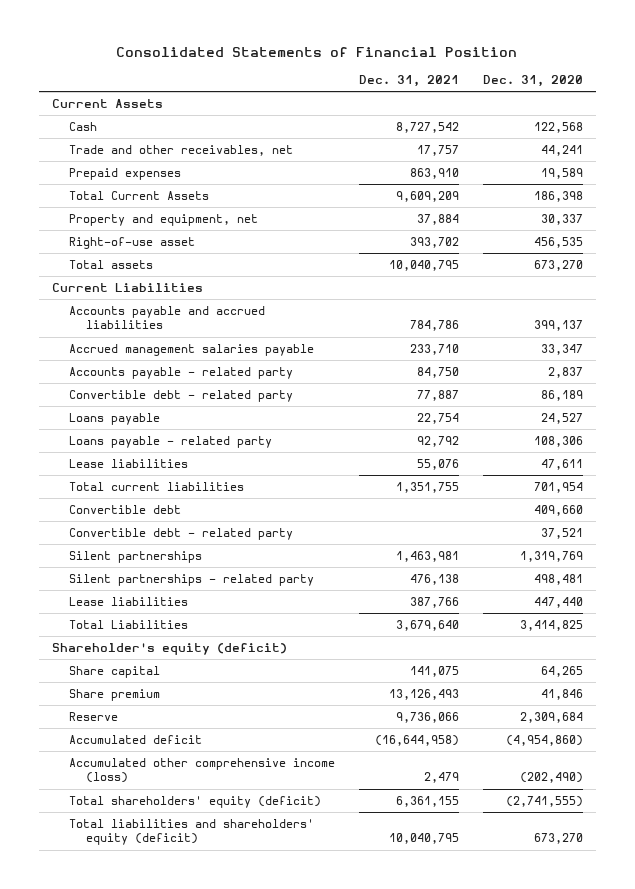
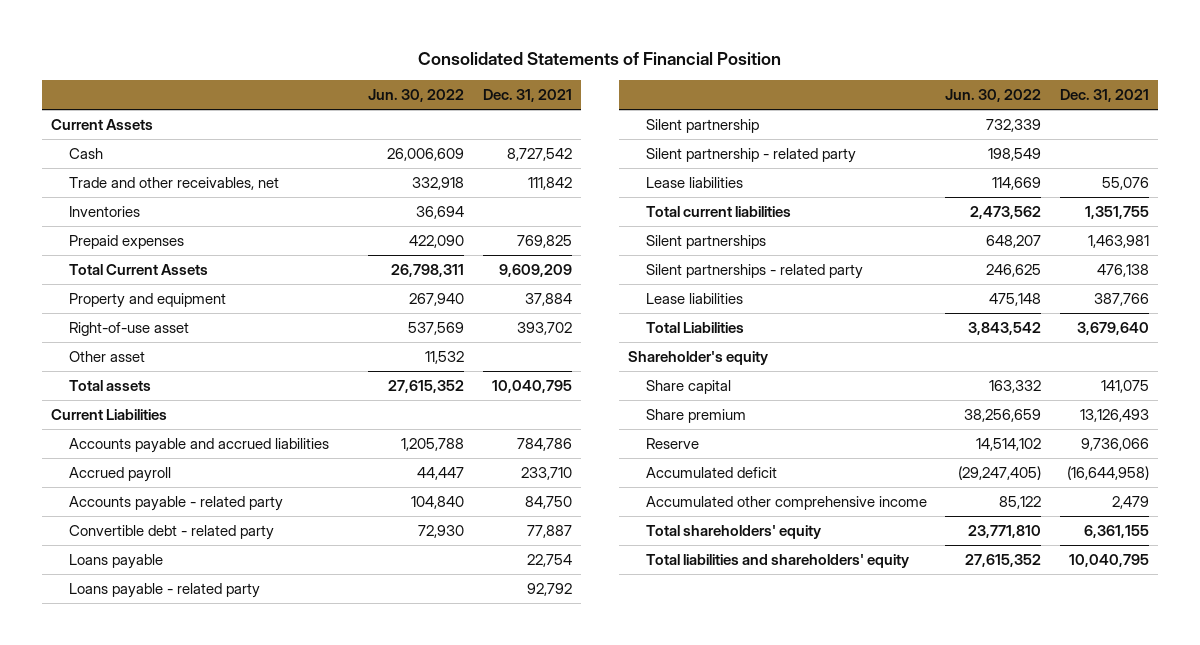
[483,75,584,88] Dec. 31, 2020 -> none
none -> [368,89,465,103] Jun. 30, 2022
[417,144,460,156] 17,757 -> [527,177,572,191] 111,842
none -> [68,206,140,218] Inventories
[410,167,460,179] 863,910 -> [516,235,572,249] 769,825
[68,213,258,226] Property and equipment, net -> [68,293,226,309] Property and equipment
none -> [68,351,145,363] Other asset
[68,343,314,356] Accrued management salaries payable -> [68,467,171,483] Accrued payroll
none -> [645,119,759,134] Silent partnership
none -> [645,148,856,164] Silent partnership - related party
[68,504,181,514] Convertible debt -> none
[68,527,293,540] Convertible debt - related party -> none
[51,642,287,655] Shareholder's equity (deficit) -> [627,351,768,366] Shareholder's equity
[68,757,335,784] Accumulated other comprehensive income (loss) -> [645,496,927,511] Accumulated other comprehensive income
[68,795,321,808] Total shareholders' equity (deficit) -> [645,525,821,540] Total shareholders' equity
[68,818,314,846] Total liabilities and shareholders' equity (deficit) -> [645,554,909,569] Total liabilities and shareholders' equity

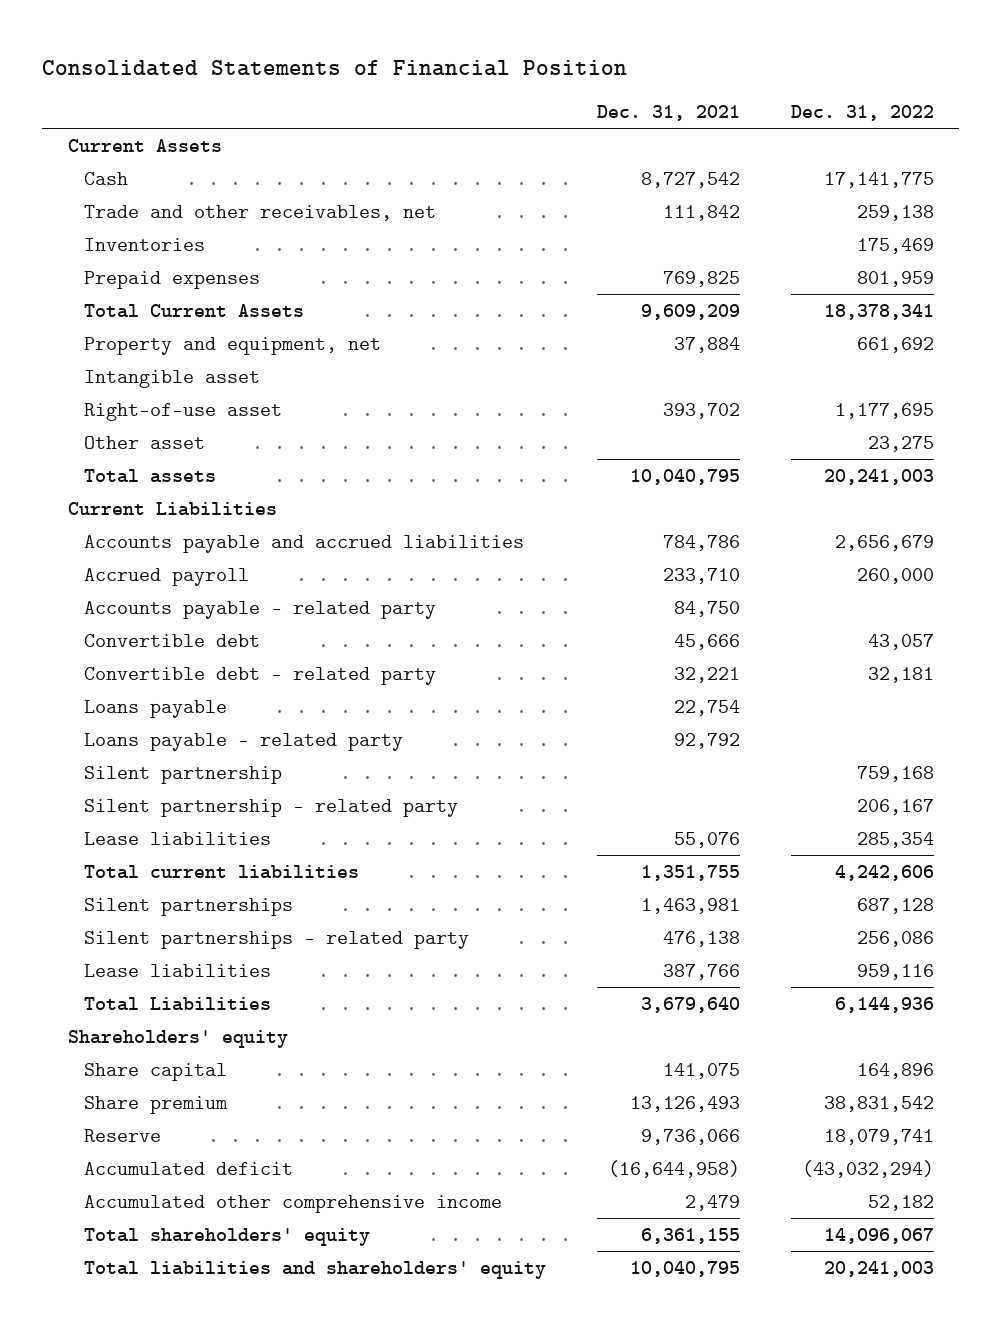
[368,89,465,103] Jun. 30, 2022 -> none
none -> [790,105,934,122] Dec. 31, 2022
[68,293,226,309] Property and equipment -> [83,336,381,355] Property and equipment, net
none -> [83,369,260,388] Intangible asset
none -> [83,633,260,647] Convertible debt
[526,525,572,539] 77,887 -> [673,666,740,683] 32,221
[627,351,768,366] Shareholder's equity -> [67,1029,288,1048] Shareholders' equity

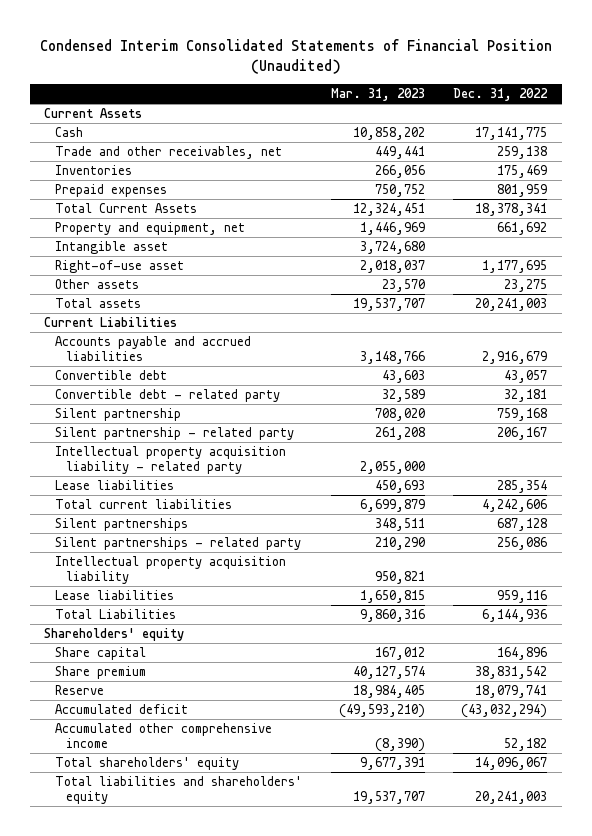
[42,59,628,76] Consolidated Statements of Financial Position -> [39,38,552,75] Condensed Interim Consolidated Statements of Financial Position (Unaudited)
[596,105,740,122] Dec. 31, 2021 -> none
none -> [330,88,425,102] Mar. 31, 2023
[83,435,205,449] Other asset -> [55,279,140,290] Other assets
[83,567,249,586] Accrued payroll -> none
[83,600,436,619] Accounts payable - related party -> none
[834,534,934,551] 2,656,679 -> [482,351,548,365] 2,916,679
[83,699,227,718] Loans payable -> none
[83,732,403,751] Loans payable - related party -> none
none -> [55,446,287,475] Intellectual property acquisition liability - related party
none -> [55,556,287,585] Intellectual property acquisition liability

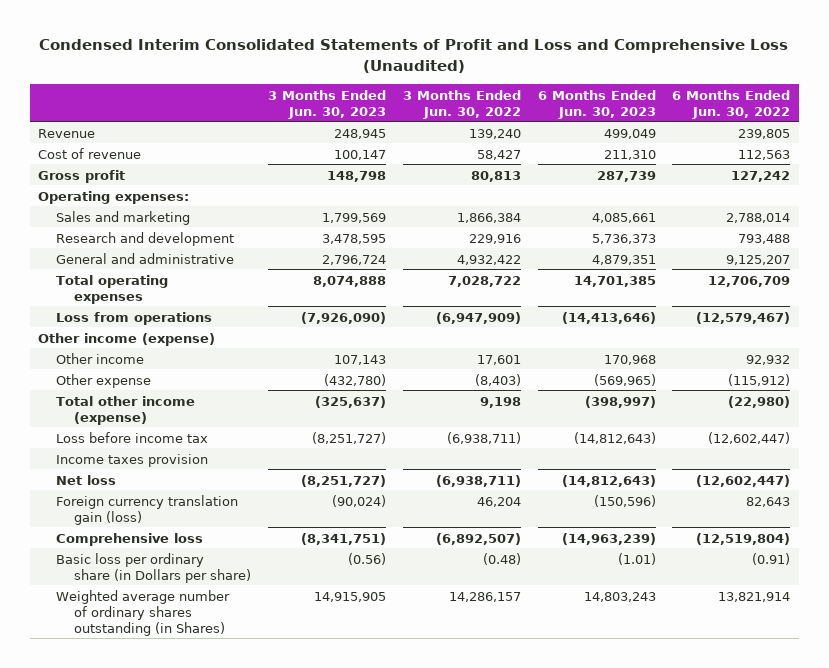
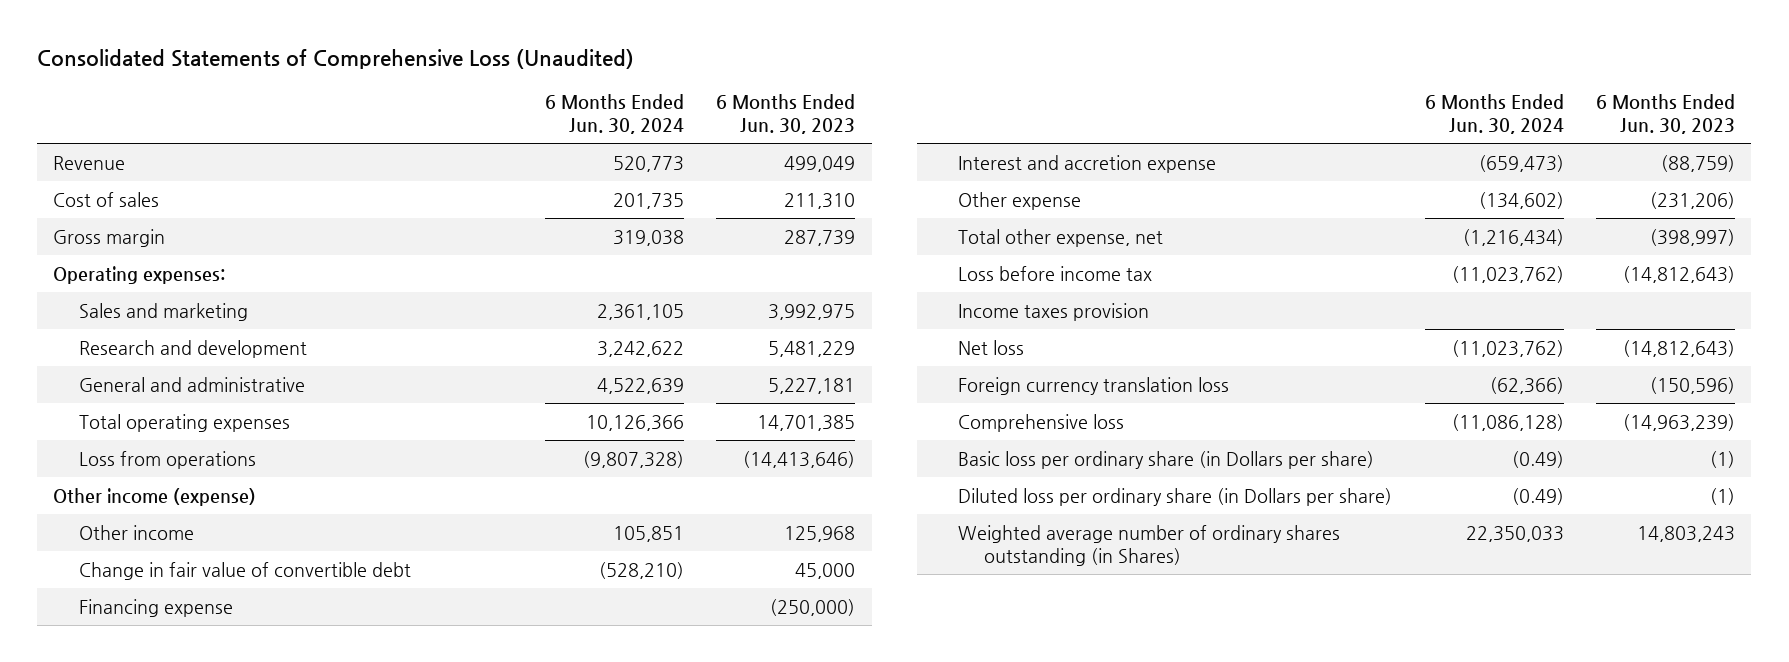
[39,39,789,73] Condensed Interim Consolidated Statements of Profit and Loss and Comprehensive Loss (Unaudited) -> [37,49,635,70] Consolidated Statements of Comprehensive Loss (Unaudited)
[267,89,386,119] 3 Months Ended Jun. 30, 2023 -> none
[402,89,521,119] 3 Months Ended Jun. 30, 2022 -> none
[672,89,791,119] 6 Months Ended Jun. 30, 2022 -> none
none -> [544,94,684,135] 6 Months Ended Jun. 30, 2024
[38,147,142,159] Cost of revenue -> [53,191,160,207] Cost of sales
[38,169,126,183] Gross profit -> [53,228,166,247] Gross margin
[591,212,656,223] 4,085,661 -> [768,303,856,320] 3,992,975
[591,233,656,244] 5,736,373 -> [768,340,856,357] 5,481,229
[591,254,656,265] 4,879,351 -> [768,377,856,394] 5,227,181
[603,354,656,365] 170,968 -> [784,525,856,542] 125,968
none -> [78,561,411,580] Change in fair value of convertible debt
none -> [78,598,233,617] Financing expense
none -> [958,154,1217,173] Interest and accretion expense
[593,373,656,386] (569,965) -> [1650,191,1736,209] (231,206)
[56,395,196,425] Total other income (expense) -> [958,228,1164,247] Total other expense, net
[56,494,239,525] Foreign currency translation gain (loss) -> [958,376,1230,395] Foreign currency translation loss
[617,552,656,565] (1.01) -> [1710,450,1736,468] (1)
none -> [958,487,1393,506] Diluted loss per ordinary share (in Dollars per share)

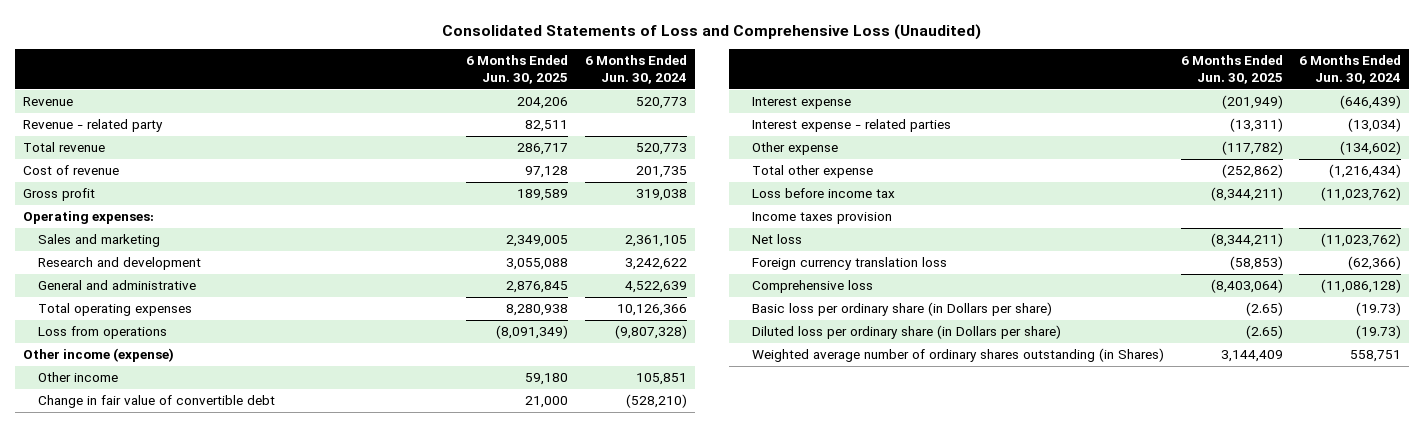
[37,49,635,70] Consolidated Statements of Comprehensive Loss (Unaudited) -> [442,23,982,40] Consolidated Statements of Loss and Comprehensive Loss (Unaudited)
[716,94,856,135] 6 Months Ended Jun. 30, 2023 -> none
none -> [466,55,569,84] 6 Months Ended Jun. 30, 2025
none -> [23,119,164,133] Revenue - related party
none -> [23,142,106,153] Total revenue
[53,191,160,207] Cost of sales -> [23,165,120,176] Cost of revenue
[53,228,166,247] Gross margin -> [23,188,96,202] Gross profit
[78,598,233,617] Financing expense -> none
[958,154,1217,173] Interest and accretion expense -> [752,97,852,110] Interest expense
[1478,154,1564,172] (659,473) -> [1340,95,1402,110] (646,439)
none -> [752,119,952,133] Interest expense - related parties
[958,228,1164,247] Total other expense, net -> [752,165,874,179] Total other expense
[1511,450,1564,468] (0.49) -> [1356,302,1402,317] (19.73)
[1511,487,1564,505] (0.49) -> [1356,325,1402,340] (19.73)
[1465,525,1564,542] 22,350,033 -> [1350,350,1402,363] 558,751

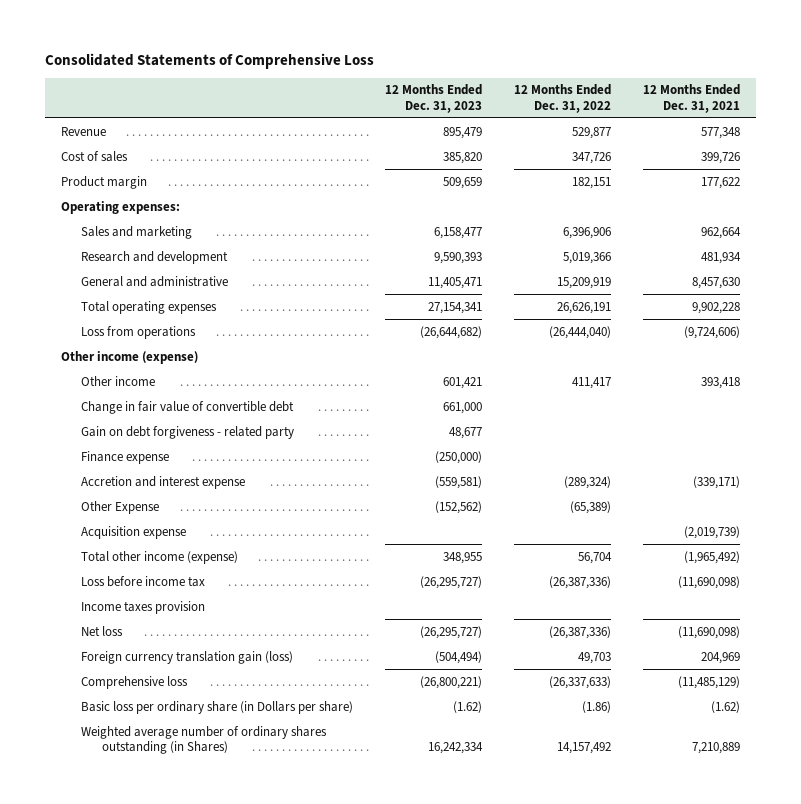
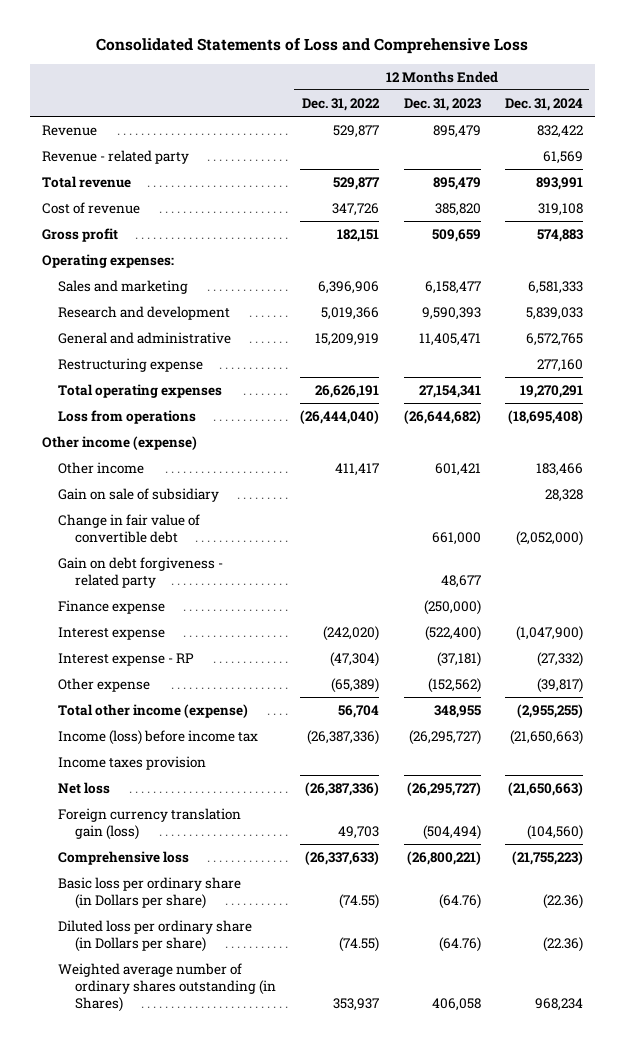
[44,52,374,69] Consolidated Statements of Comprehensive Loss -> [96,38,529,55] Consolidated Statements of Loss and Comprehensive Loss
[643,84,741,113] 12 Months Ended Dec. 31, 2021 -> none
none -> [504,97,583,111] Dec. 31, 2024
none -> [41,149,189,164] Revenue - related party
none -> [41,175,131,188] Total revenue
[60,150,128,162] Cost of sales -> [41,201,140,214] Cost of revenue
[60,175,147,189] Product margin -> [41,227,118,242] Gross profit
none -> [58,357,204,372] Restructuring expense
none -> [58,487,220,502] Gain on sale of subsidiary
[81,525,187,539] Acquisition expense -> none
[81,475,246,489] Accretion and interest expense -> [58,626,166,640] Interest expense
[435,475,483,489] (559,581) -> [424,625,481,641] (522,400)
[564,475,612,489] (289,324) -> [323,625,380,641] (242,020)
none -> [58,652,195,666] Interest expense - RP
[81,500,160,514] Other Expense -> [58,677,151,692] Other expense
[81,575,206,587] Loss before income tax -> [58,729,259,745] Income (loss) before income tax
[453,700,483,713] (1.62) -> [438,894,481,910] (64.76)
[582,700,612,713] (1.86) -> [339,894,380,910] (74.55)
none -> [58,919,253,953] Diluted loss per ordinary share (in Dollars per share)
[428,741,484,754] 16,242,334 -> [431,998,481,1012] 406,058
[557,741,612,754] 14,157,492 -> [333,998,380,1012] 353,937

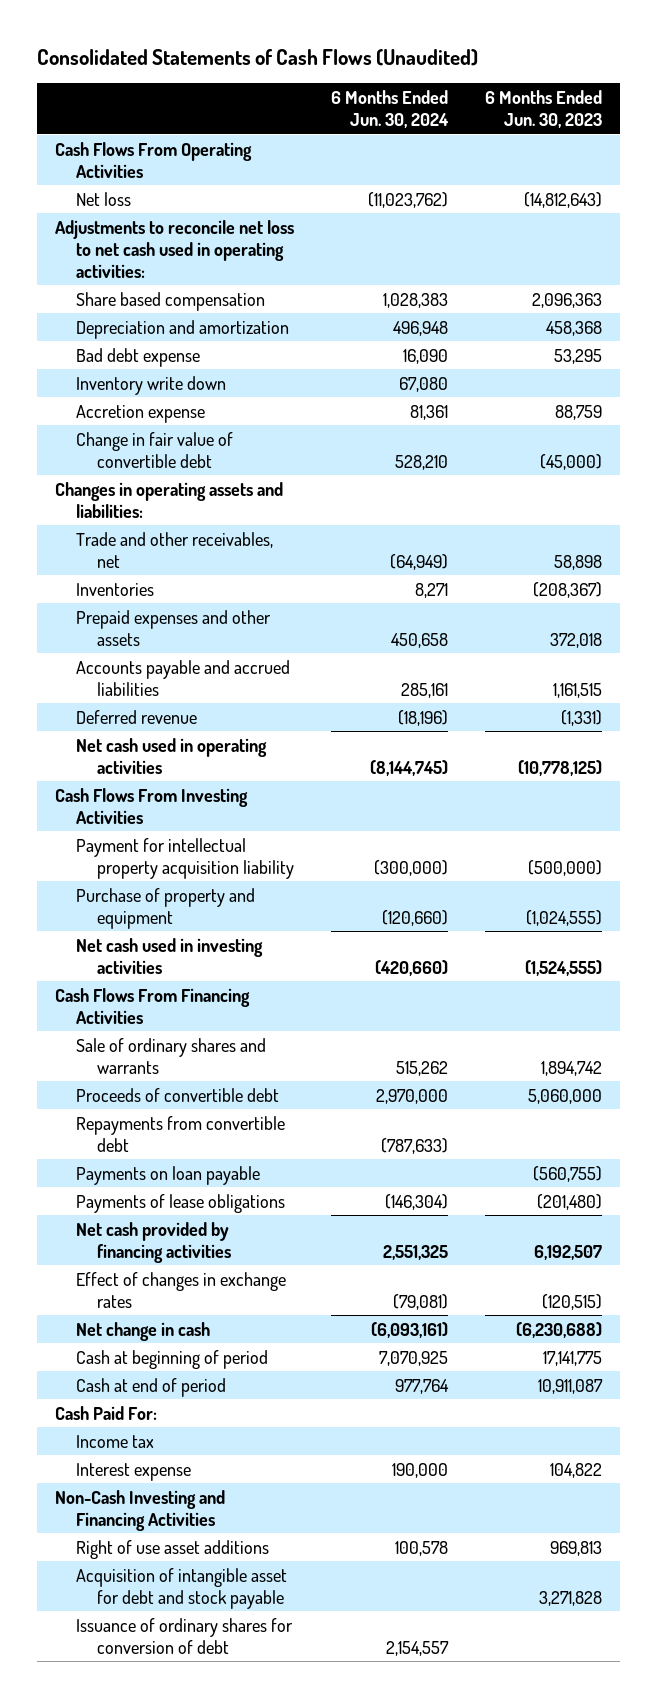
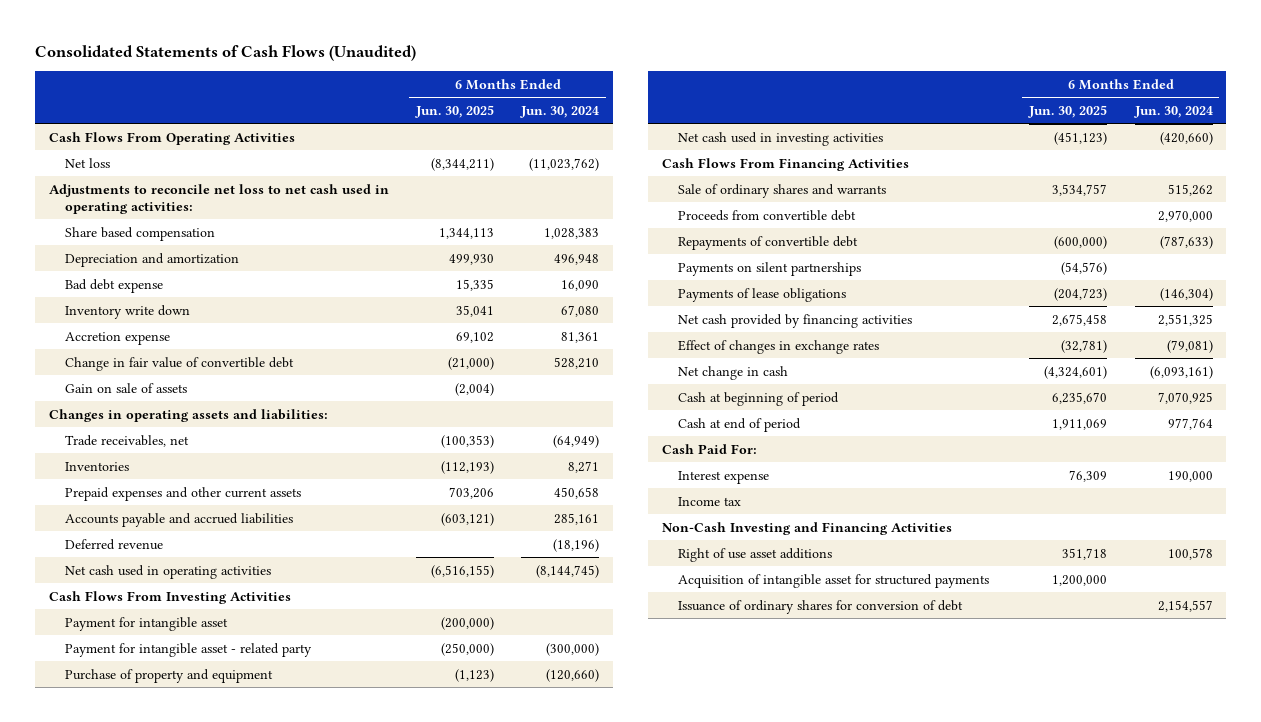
[484,90,602,129] 6 Months Ended Jun. 30, 2023 -> none
none -> [414,104,494,118] Jun. 30, 2025
none -> [64,382,187,393] Gain on sale of assets
[76,531,274,568] Trade and other receivables, net -> [64,434,189,447] Trade receivables, net
[76,609,272,646] Prepaid expenses and other assets -> [64,486,301,501] Prepaid expenses and other current assets
[76,837,294,879] Payment for intellectual property acquisition liability -> none
none -> [64,616,228,631] Payment for intangible asset
none -> [64,642,312,657] Payment for intangible asset - related party
[76,1165,261,1185] Payments on loan payable -> none
[76,1087,280,1102] Proceeds of convertible debt -> [678,209,857,221] Proceeds from convertible debt
[76,1115,286,1152] Repayments from convertible debt -> [678,235,859,250] Repayments of convertible debt
none -> [678,261,862,276] Payments on silent partnerships
[76,1434,155,1448] Income tax -> [678,496,742,506] Income tax
[76,1567,288,1609] Acquisition of intangible asset for debt and stock payable -> [678,573,990,588] Acquisition of intangible asset for structured payments

